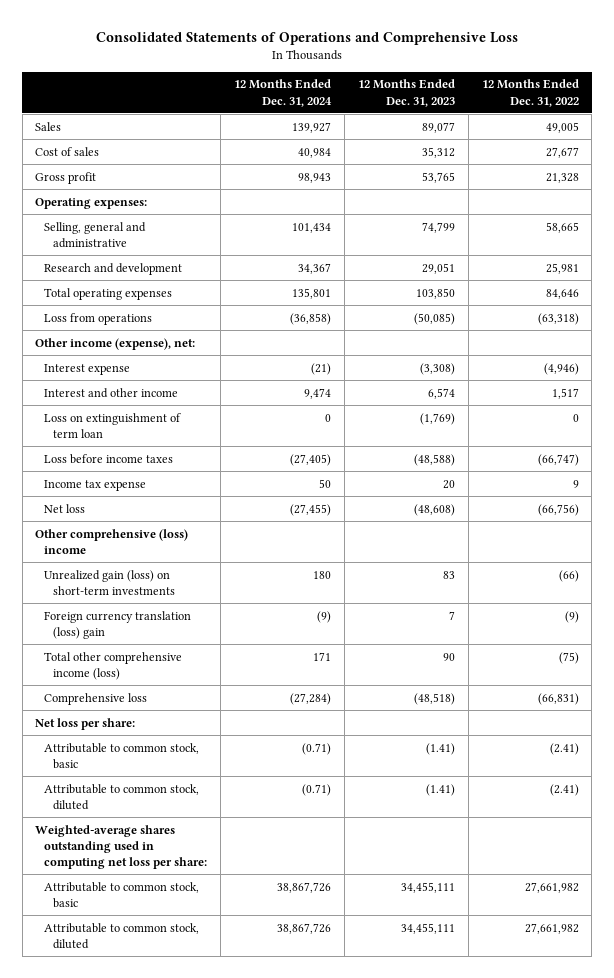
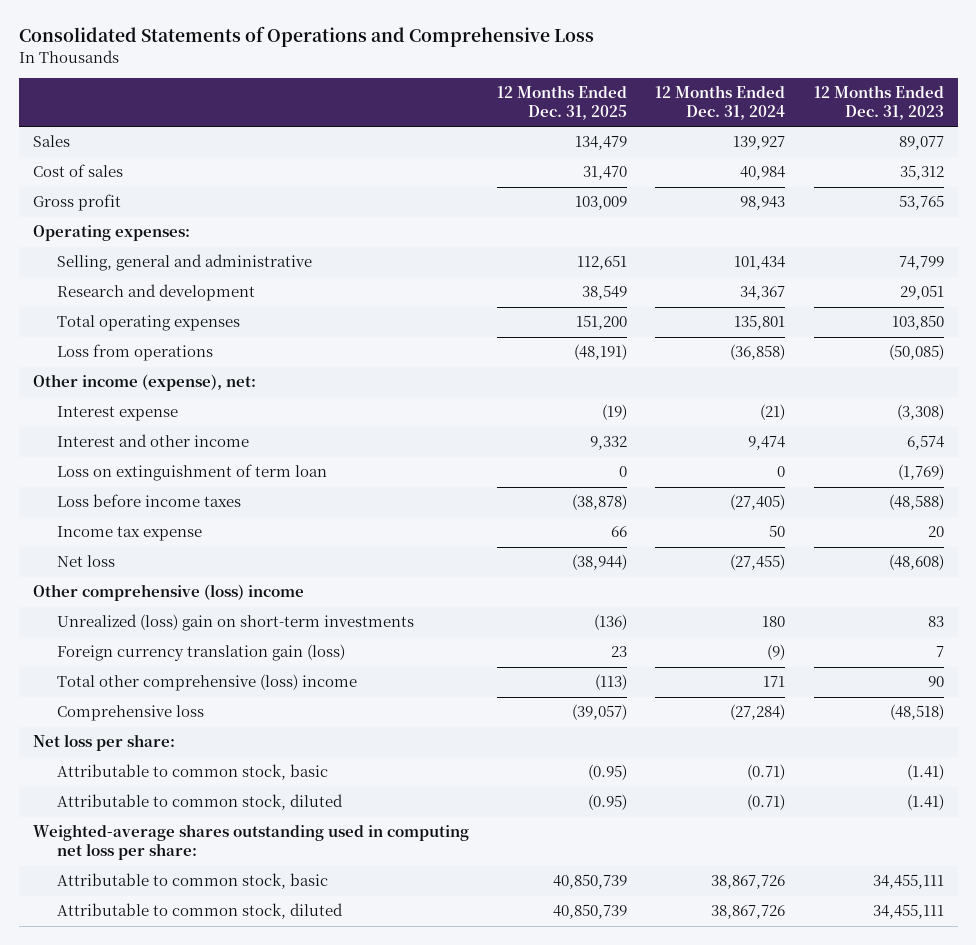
[481,79,579,107] 12 Months Ended Dec. 31, 2022 -> none
none -> [497,85,628,120] 12 Months Ended Dec. 31, 2025
[44,569,176,595] Unrealized gain (loss) on short-term investments -> [56,614,414,632] Unrealized (loss) gain on short-term investments
[44,610,192,639] Foreign currency translation (loss) gain -> [56,644,345,662] Foreign currency translation gain (loss)
[44,651,183,680] Total other comprehensive income (loss) -> [56,674,357,692] Total other comprehensive (loss) income

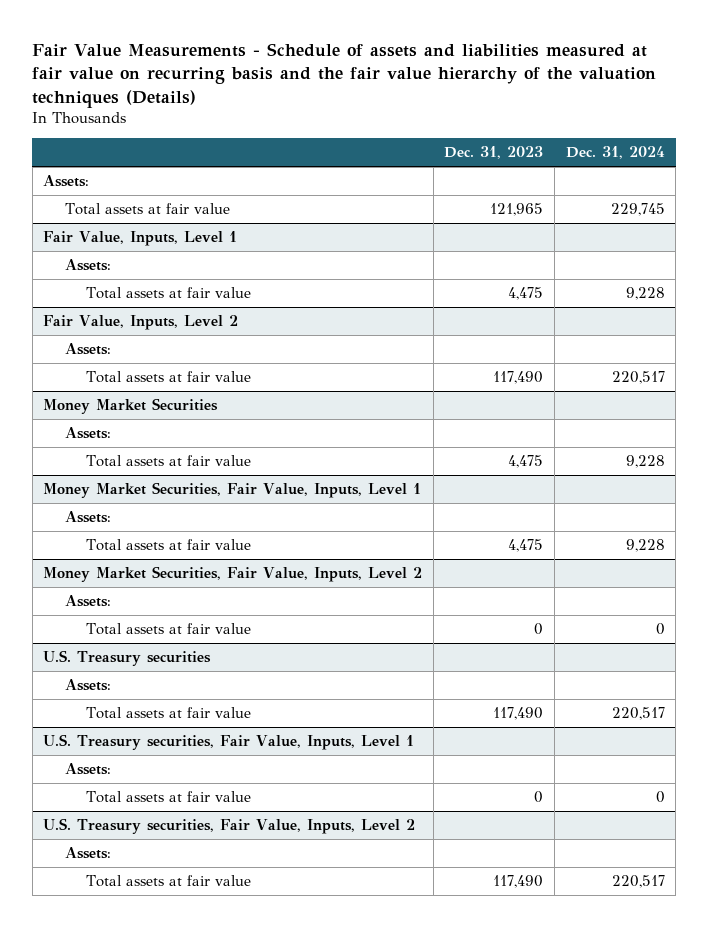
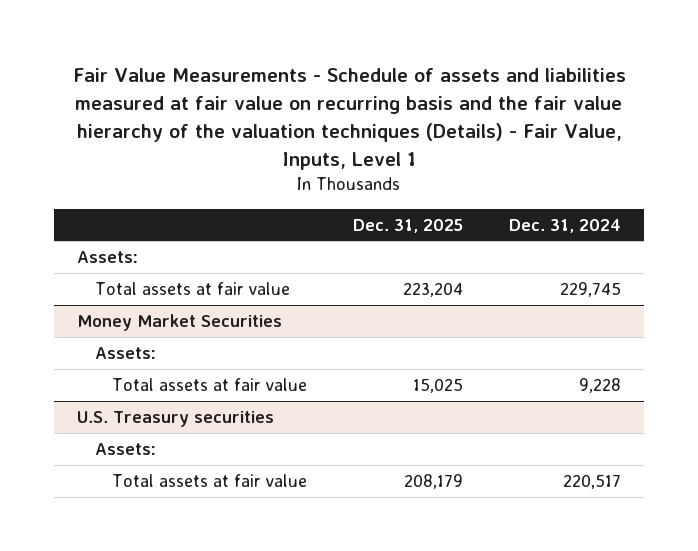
[32,42,657,108] Fair Value Measurements - Schedule of assets and liabilities measured at fair value on recurring basis and the fair value hierarchy of the valuation techniques (Details) -> [72,68,626,171] Fair Value Measurements - Schedule of assets and liabilities measured at fair value on recurring basis and the fair value hierarchy of the valuation techniques (Details) - Fair Value, Inputs, Level 1
[444,146,544,160] Dec. 31, 2023 -> none
none -> [353,218,464,233] Dec. 31, 2025
[43,231,238,247] Fair Value, Inputs, Level 1 -> none
[64,259,111,272] Assets: -> none
[86,287,252,300] Total assets at fair value -> none
[43,315,239,331] Fair Value, Inputs, Level 2 -> none
[64,343,111,356] Assets: -> none
[86,371,252,384] Total assets at fair value -> none
[43,482,422,499] Money Market Securities, Fair Value, Inputs, Level 1 -> none
[64,511,111,524] Assets: -> none
[86,539,252,552] Total assets at fair value -> none
[43,566,423,583] Money Market Securities, Fair Value, Inputs, Level 2 -> none
[64,595,111,608] Assets: -> none
[86,623,252,636] Total assets at fair value -> none
[43,734,415,751] U.S. Treasury securities, Fair Value, Inputs, Level 1 -> none
[64,763,111,776] Assets: -> none
[86,791,252,804] Total assets at fair value -> none
[43,818,416,835] U.S. Treasury securities, Fair Value, Inputs, Level 2 -> none
[64,847,111,860] Assets: -> none
[86,875,252,888] Total assets at fair value -> none

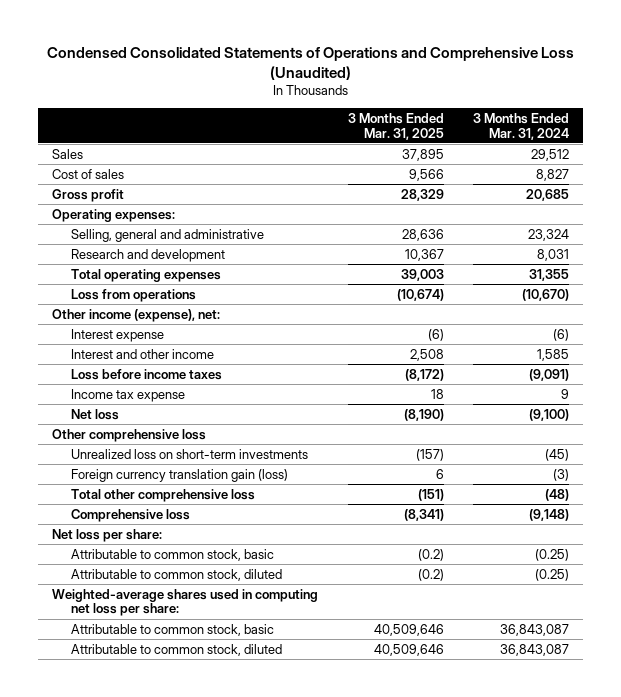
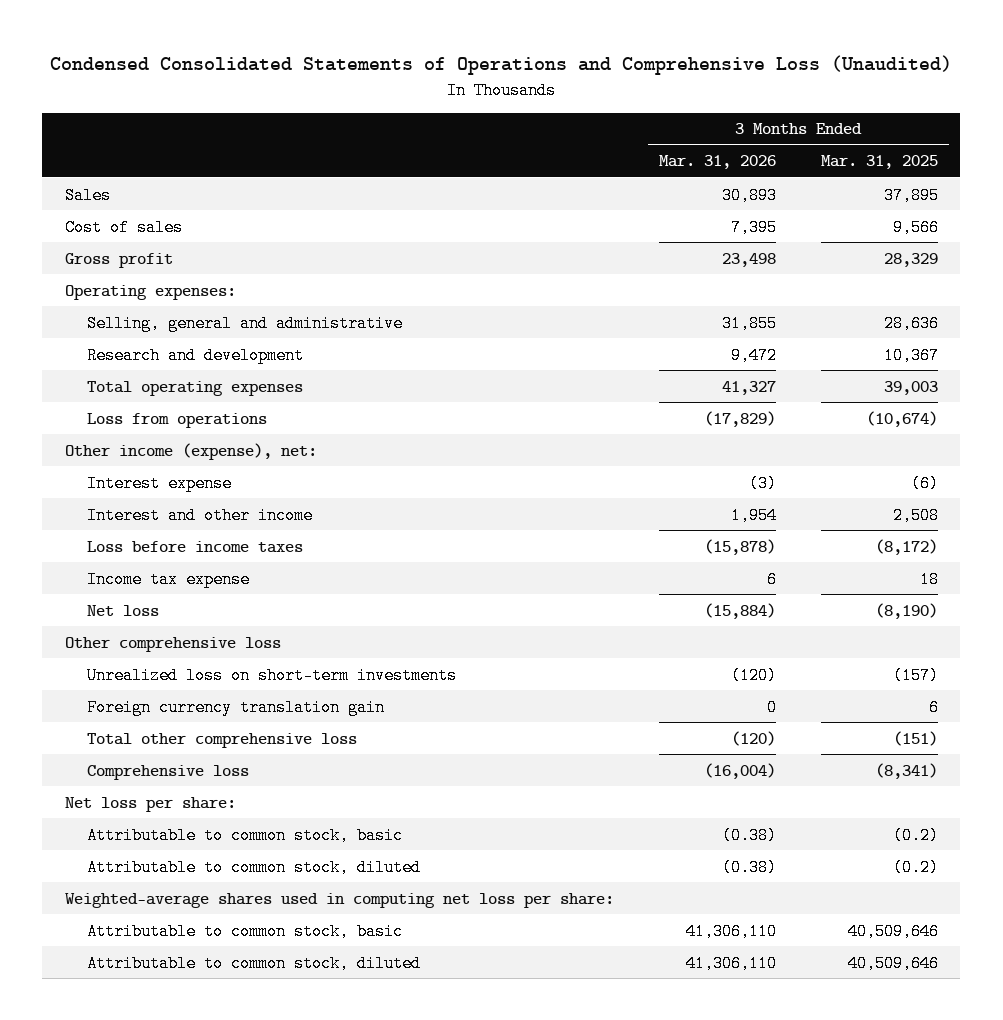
[472,112,569,140] 3 Months Ended Mar. 31, 2024 -> none
none -> [658,155,776,170] Mar. 31, 2026
[71,468,289,482] Foreign currency translation gain (loss) -> [86,698,385,716] Foreign currency translation gain

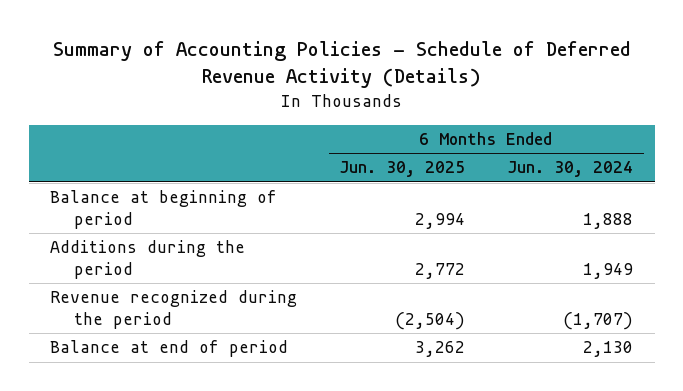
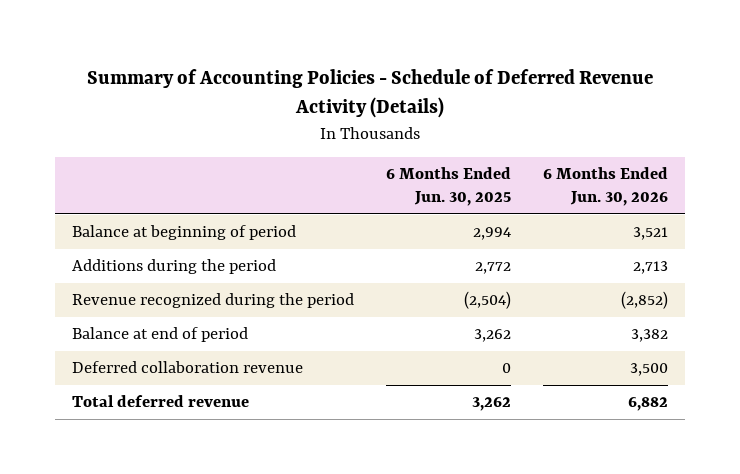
[507,161,634,178] Jun. 30, 2024 -> none
none -> [543,167,669,207] 6 Months Ended Jun. 30, 2026
none -> [71,361,303,374] Deferred collaboration revenue
none -> [71,395,249,408] Total deferred revenue

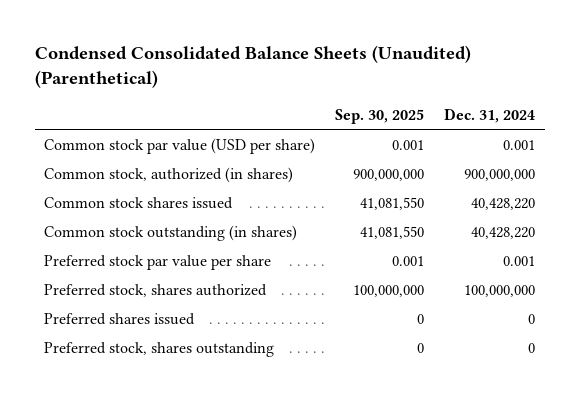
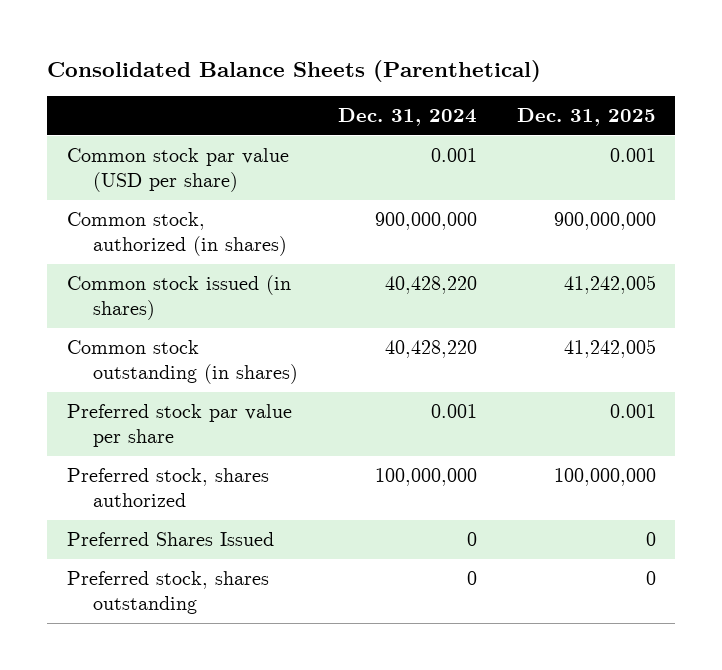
[34,45,471,88] Condensed Consolidated Balance Sheets (Unaudited) (Parenthetical) -> [46,59,541,82] Consolidated Balance Sheets (Parenthetical)
[335,108,425,124] Sep. 30, 2025 -> none
none -> [516,107,656,126] Dec. 31, 2025
[44,196,234,209] Common stock shares issued -> [66,274,291,320] Common stock issued (in shares)
[44,312,196,325] Preferred shares issued -> [66,531,274,546] Preferred Shares Issued

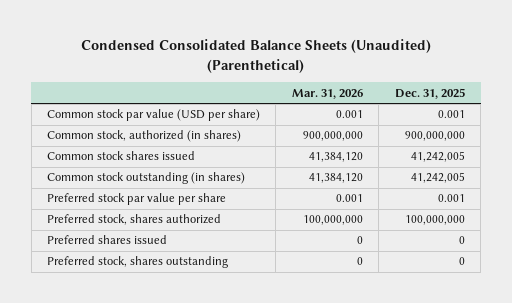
[46,59,541,82] Consolidated Balance Sheets (Parenthetical) -> [80,39,431,73] Condensed Consolidated Balance Sheets (Unaudited) (Parenthetical)
[337,107,477,126] Dec. 31, 2024 -> none
none -> [291,88,363,99] Mar. 31, 2026
[66,274,291,320] Common stock issued (in shares) -> [47,151,196,161] Common stock shares issued
[66,531,274,546] Preferred Shares Issued -> [47,235,168,245] Preferred shares issued

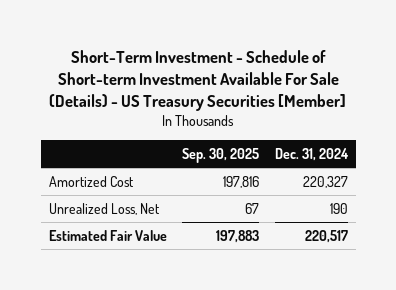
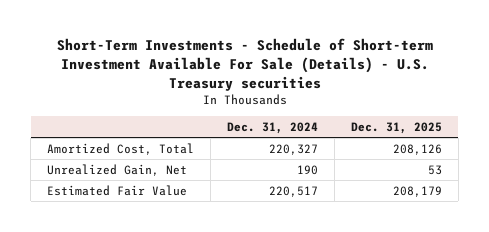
[49,49,347,111] Short-Term Investment - Schedule of Short-term Investment Available For Sale (Details) - US Treasury Securities [Member] -> [56,37,433,91] Short-Term Investments - Schedule of Short-term Investment Available For Sale (Details) - U.S. Treasury securities
[182,147,260,163] Sep. 30, 2025 -> none
none -> [350,122,442,135] Dec. 31, 2025
[48,175,134,187] Amortized Cost -> [47,142,195,155] Amortized Cost, Total
[48,202,160,215] Unrealized Loss, Net -> [47,163,188,176] Unrealized Gain, Net

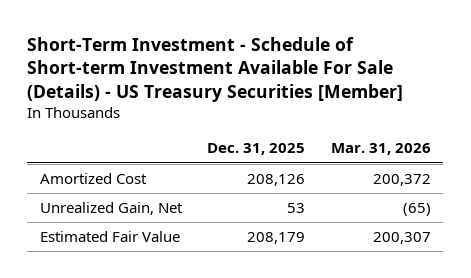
[56,37,433,91] Short-Term Investments - Schedule of Short-term Investment Available For Sale (Details) - U.S. Treasury securities -> [27,36,404,102] Short-Term Investment - Schedule of Short-term Investment Available For Sale (Details) - US Treasury Securities [Member]
[227,122,319,135] Dec. 31, 2024 -> none
none -> [330,143,431,156] Mar. 31, 2026
[47,142,195,155] Amortized Cost, Total -> [39,173,147,185] Amortized Cost

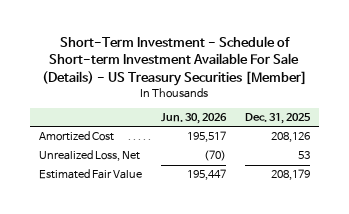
[330,143,431,156] Mar. 31, 2026 -> none
none -> [160,113,227,125] Jun. 30, 2026
[39,202,183,216] Unrealized Gain, Net -> [38,150,140,162] Unrealized Loss, Net

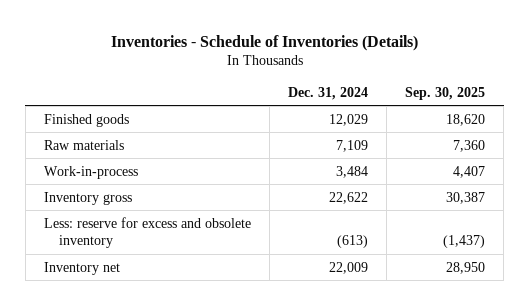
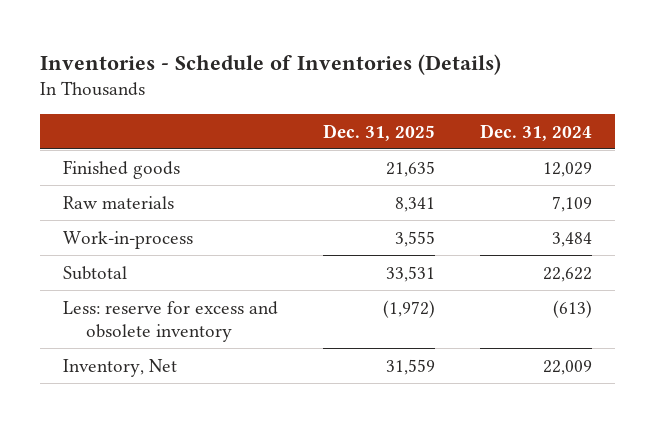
[405,86,486,100] Sep. 30, 2025 -> none
none -> [322,123,435,141] Dec. 31, 2025
[43,191,132,205] Inventory gross -> [62,265,127,280] Subtotal
[43,261,120,275] Inventory net -> [62,358,177,377] Inventory, Net

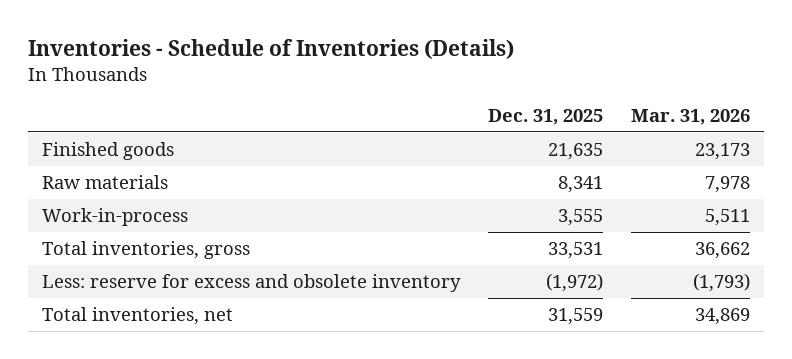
[479,123,592,141] Dec. 31, 2024 -> none
none -> [631,109,751,126] Mar. 31, 2026
[62,265,127,280] Subtotal -> [42,240,251,259] Total inventories, gross
[62,358,177,377] Inventory, Net -> [42,306,234,325] Total inventories, net

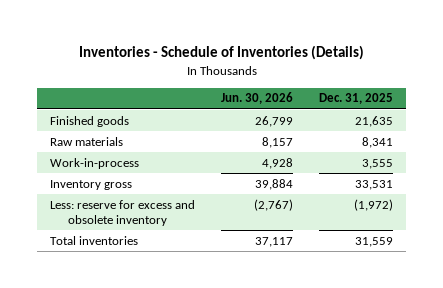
[631,109,751,126] Mar. 31, 2026 -> none
none -> [221,92,294,105] Jun. 30, 2026
[42,240,251,259] Total inventories, gross -> [50,179,133,190] Inventory gross
[42,306,234,325] Total inventories, net -> [50,235,139,245] Total inventories

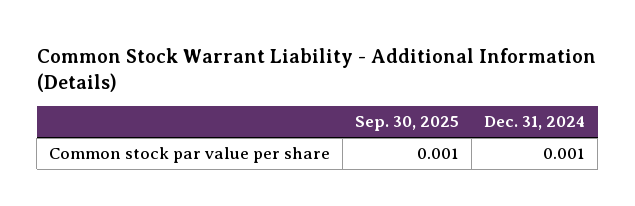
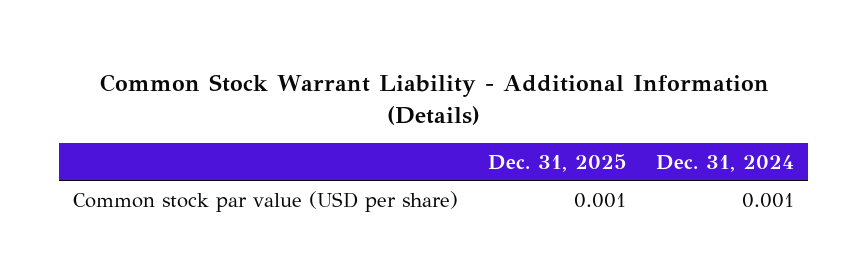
[355,116,460,132] Sep. 30, 2025 -> none
none -> [488,153,627,172] Dec. 31, 2025
[49,147,331,164] Common stock par value per share -> [73,190,459,212] Common stock par value (USD per share)

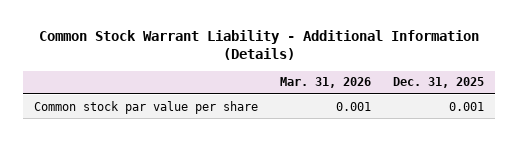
[655,154,794,172] Dec. 31, 2024 -> none
none -> [279,77,371,89] Mar. 31, 2026
[73,190,459,212] Common stock par value (USD per share) -> [33,100,258,114] Common stock par value per share

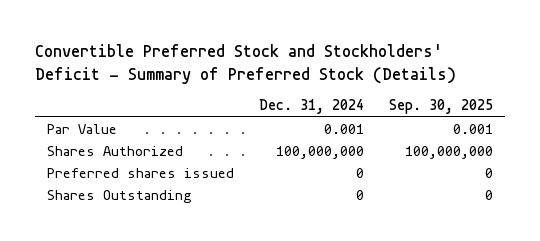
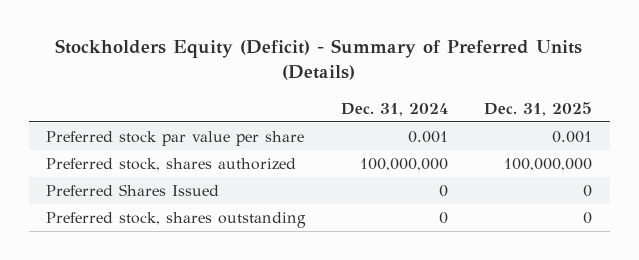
[34,44,456,84] Convertible Preferred Stock and Stockholders' Deficit - Summary of Preferred Stock (Details) -> [55,39,583,81] Stockholders Equity (Deficit) - Summary of Preferred Units (Details)
[388,99,493,115] Sep. 30, 2025 -> none
none -> [484,101,593,116] Dec. 31, 2025
[47,124,118,135] Par Value -> [46,131,305,147] Preferred stock par value per share
[47,146,184,157] Shares Authorized -> [46,158,297,172] Preferred stock, shares authorized
[47,168,235,179] Preferred shares issued -> [46,184,220,197] Preferred Shares Issued
[47,190,193,204] Shares Outstanding -> [46,212,307,229] Preferred stock, shares outstanding

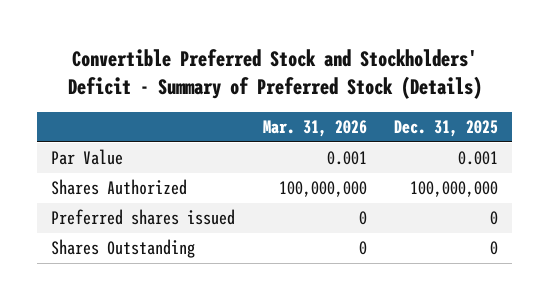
[55,39,583,81] Stockholders Equity (Deficit) - Summary of Preferred Units (Details) -> [67,48,482,99] Convertible Preferred Stock and Stockholders' Deficit - Summary of Preferred Stock (Details)
[341,102,449,116] Dec. 31, 2024 -> none
none -> [262,120,367,138] Mar. 31, 2026
[46,131,305,147] Preferred stock par value per share -> [51,149,124,166] Par Value
[46,158,297,172] Preferred stock, shares authorized -> [51,179,188,196] Shares Authorized
[46,184,220,197] Preferred Shares Issued -> [51,209,236,226] Preferred shares issued
[46,212,307,229] Preferred stock, shares outstanding -> [51,239,196,259] Shares Outstanding

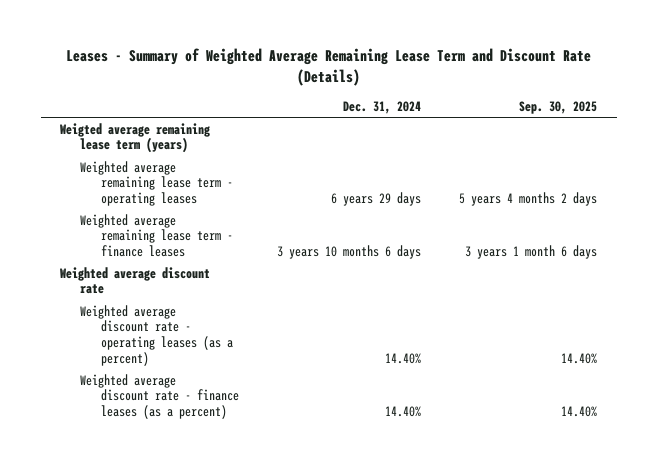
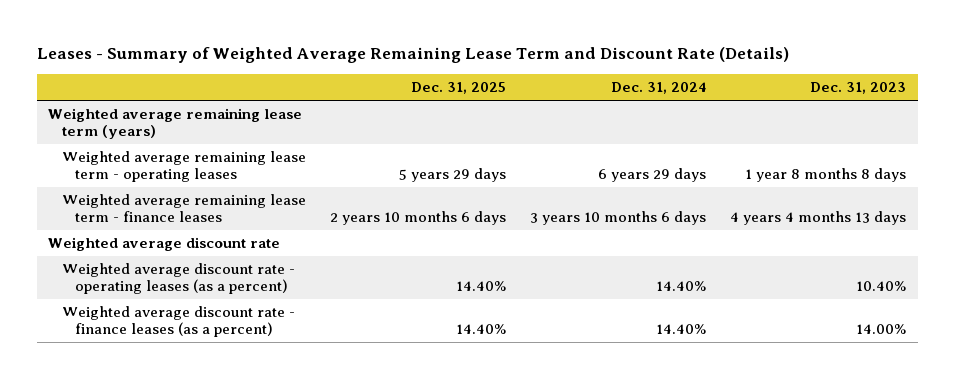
[519,101,598,115] Sep. 30, 2025 -> none
none -> [410,82,506,95] Dec. 31, 2025
none -> [809,82,906,95] Dec. 31, 2023
[59,122,210,154] Weigted average remaining lease term (years) -> [48,108,303,140] Weighted average remaining lease term (years)

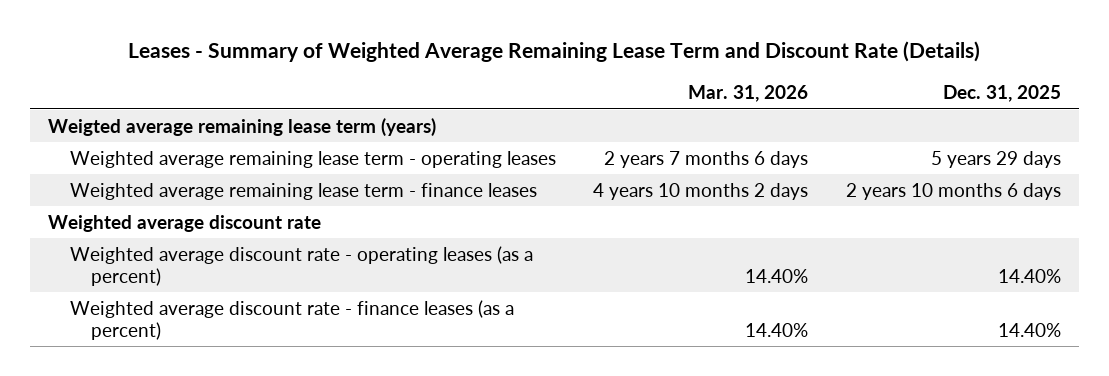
[610,82,706,95] Dec. 31, 2024 -> none
[809,82,906,95] Dec. 31, 2023 -> none
none -> [688,85,809,103] Mar. 31, 2026
[48,108,303,140] Weighted average remaining lease term (years) -> [48,117,437,136] Weigted average remaining lease term (years)

